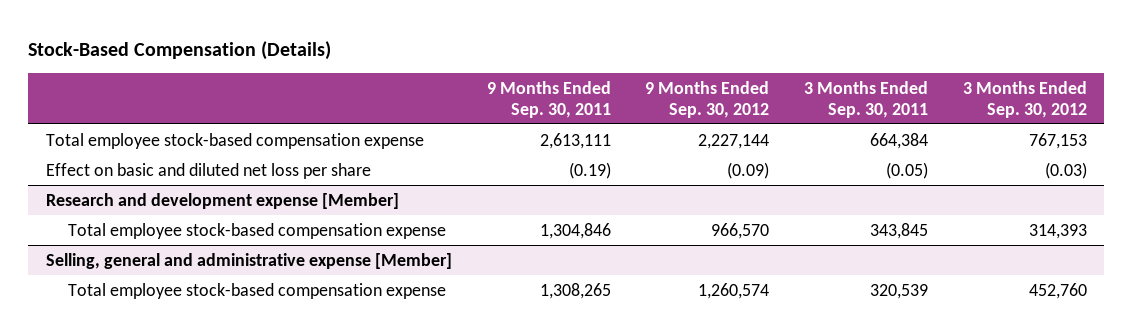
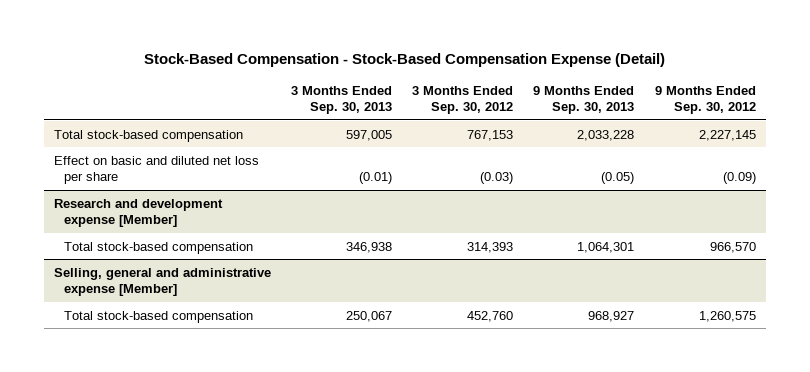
[28,40,332,60] Stock-Based Compensation (Details) -> [143,53,665,68] Stock-Based Compensation - Stock-Based Compensation Expense (Detail)
[486,80,611,118] 9 Months Ended Sep. 30, 2011 -> none
[804,80,929,118] 3 Months Ended Sep. 30, 2011 -> none
none -> [291,85,393,114] 3 Months Ended Sep. 30, 2013
none -> [533,85,635,114] 9 Months Ended Sep. 30, 2013
[45,132,424,149] Total employee stock-based compensation expense -> [54,129,244,142] Total stock-based compensation
[698,133,770,149] 2,227,144 -> [698,129,756,141] 2,227,145
[67,222,446,239] Total employee stock-based compensation expense -> [63,241,253,254] Total stock-based compensation
[67,282,446,299] Total employee stock-based compensation expense -> [63,310,253,323] Total stock-based compensation
[698,282,770,299] 1,260,574 -> [698,310,756,322] 1,260,575

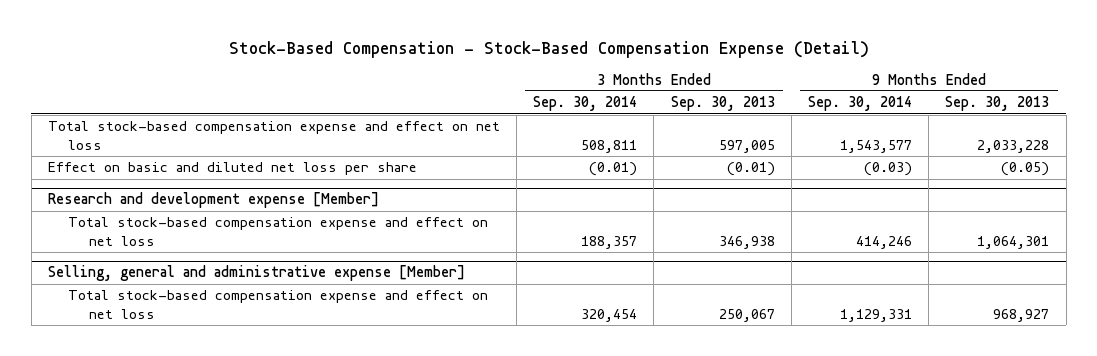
[412,85,514,114] 3 Months Ended Sep. 30, 2012 -> none
[654,85,756,114] 9 Months Ended Sep. 30, 2012 -> none
none -> [533,96,638,112] Sep. 30, 2014
none -> [807,96,912,112] Sep. 30, 2014
[54,129,244,142] Total stock-based compensation -> [47,121,500,150] Total stock-based compensation expense and effect on net loss
[63,241,253,254] Total stock-based compensation -> [68,217,489,246] Total stock-based compensation expense and effect on net loss
[63,310,253,323] Total stock-based compensation -> [68,290,489,319] Total stock-based compensation expense and effect on net loss

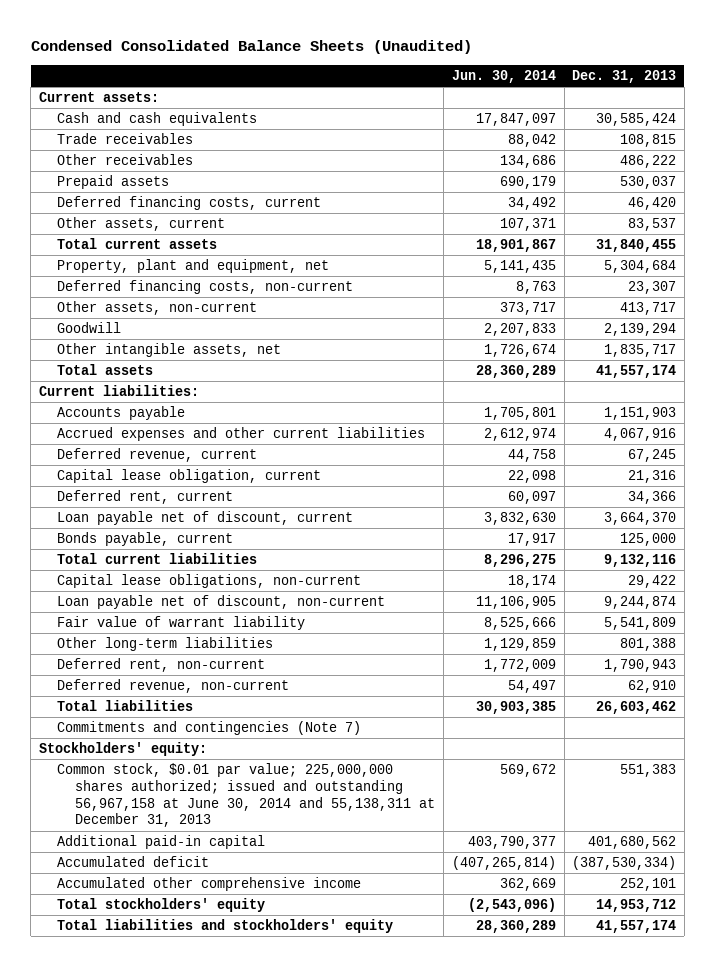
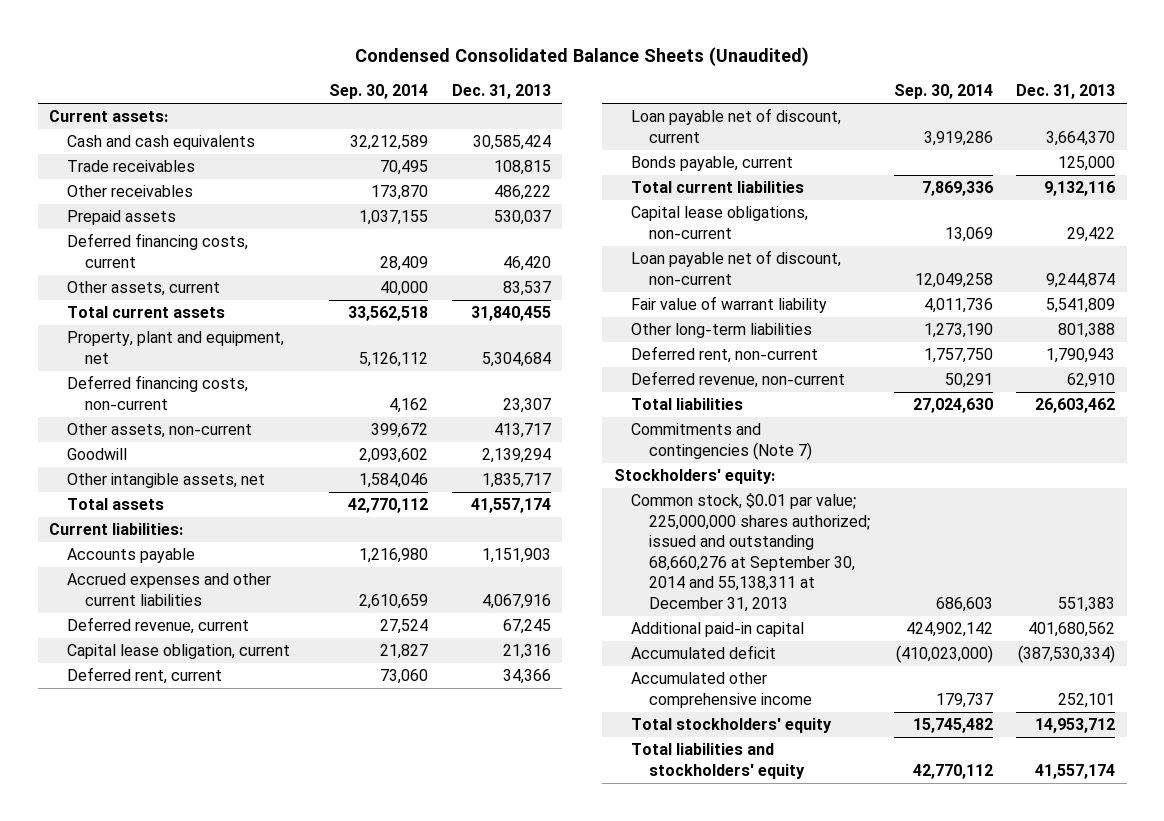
[451,69,556,83] Jun. 30, 2014 -> none
none -> [329,84,429,100] Sep. 30, 2014
[57,763,436,828] Common stock, $0.01 par value; 225,000,000 shares authorized; issued and outstanding 56,967,158 at June 30, 2014 and 55,138,311 at December 31, 2013 -> [631,493,871,612] Common stock, $0.01 par value; 225,000,000 shares authorized; issued and outstanding 68,660,276 at September 30, 2014 and 55,138,311 at December 31, 2013

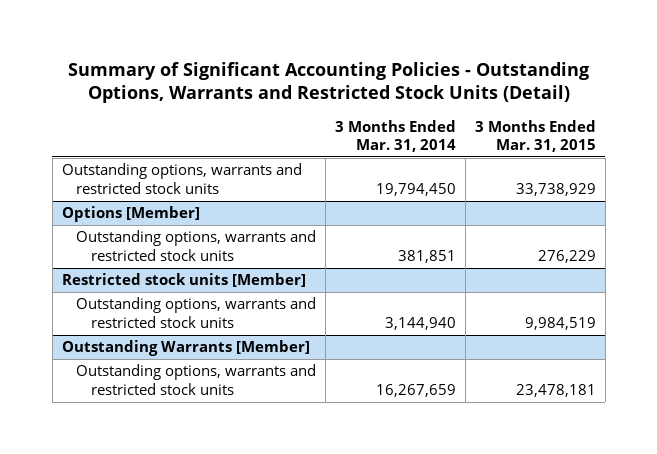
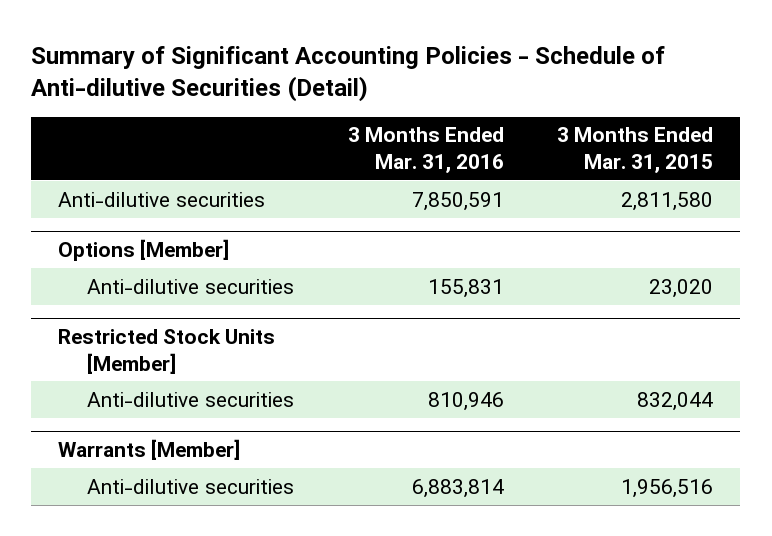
[67,61,589,104] Summary of Significant Accounting Policies - Outstanding Options, Warrants and Restricted Stock Units (Detail) -> [31,45,666,102] Summary of Significant Accounting Policies - Schedule of Anti-dilutive Securities (Detail)
[335,119,457,153] 3 Months Ended Mar. 31, 2014 -> none
none -> [347,127,504,173] 3 Months Ended Mar. 31, 2016
[61,163,302,194] Outstanding options, warrants and restricted stock units -> none
none -> [58,191,266,207] Anti-dilutive securities
[76,230,317,261] Outstanding options, warrants and restricted stock units -> none
[76,297,317,328] Outstanding options, warrants and restricted stock units -> none
[76,364,317,395] Outstanding options, warrants and restricted stock units -> none
none -> [87,278,295,294] Anti-dilutive securities
[61,273,306,288] Restricted stock units [Member] -> [58,328,276,374] Restricted Stock Units [Member]
none -> [87,391,295,407] Anti-dilutive securities
[61,340,310,357] Outstanding Warrants [Member] -> [58,438,241,460] Warrants [Member]
none -> [87,478,295,494] Anti-dilutive securities

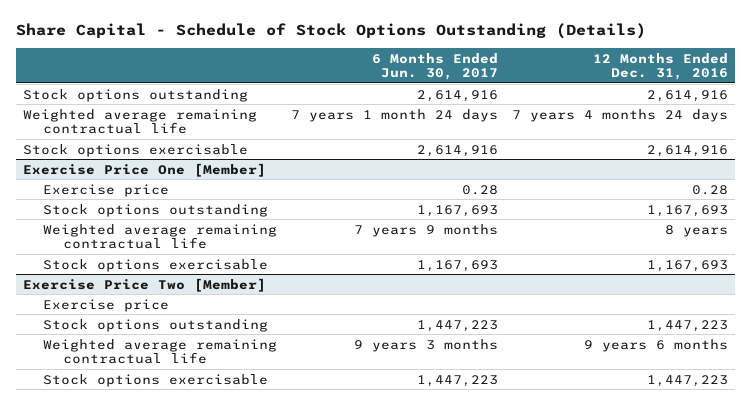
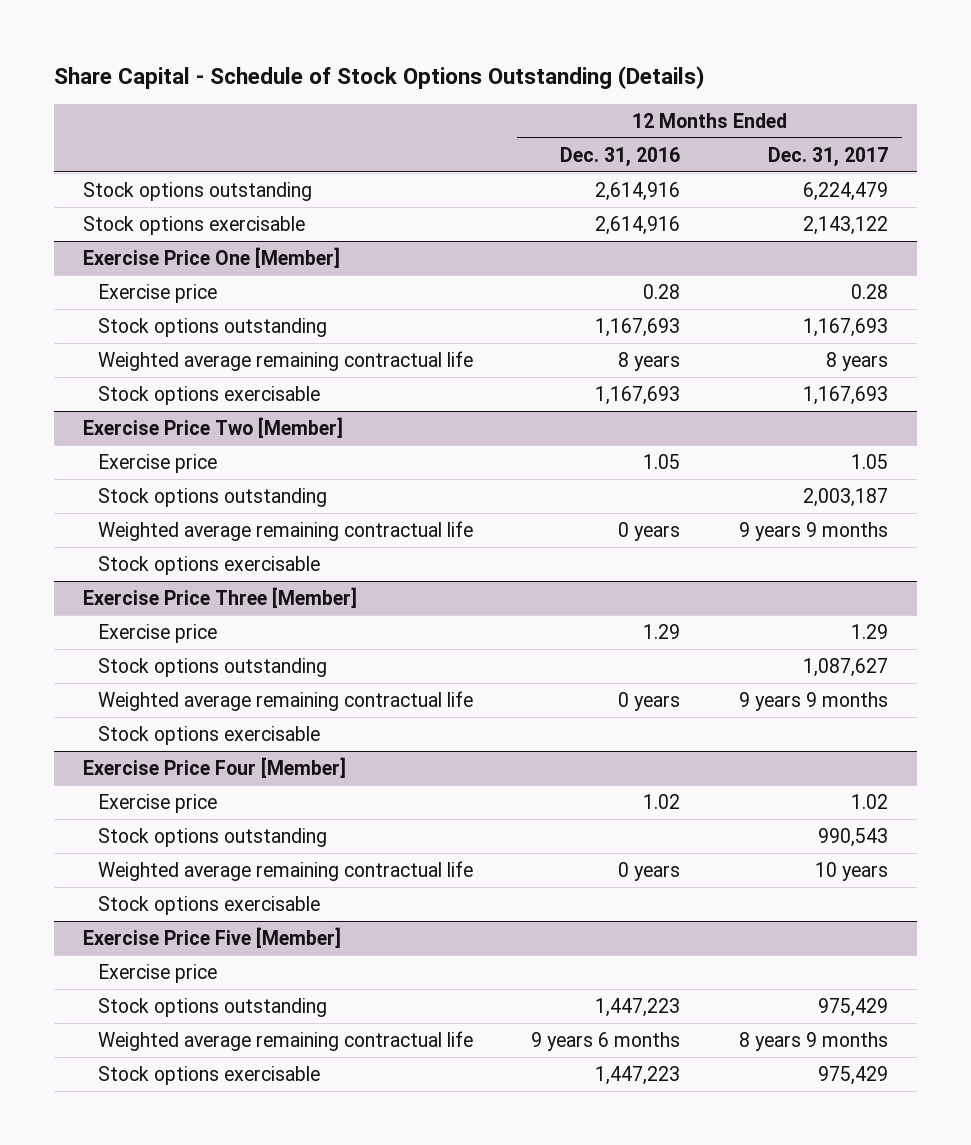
[371,52,498,81] 6 Months Ended Jun. 30, 2017 -> none
none -> [767,146,888,167] Dec. 31, 2017
[22,108,257,135] Weighted average remaining contractual life -> none
none -> [97,453,217,473] Exercise price
none -> [97,487,327,507] Stock options outstanding
none -> [97,520,473,541] Weighted average remaining contractual life
none -> [97,555,320,575] Stock options exercisable
none -> [82,586,357,608] Exercise Price Three [Member]
none -> [97,623,217,643] Exercise price
none -> [97,657,327,677] Stock options outstanding
none -> [97,690,473,711] Weighted average remaining contractual life
none -> [97,725,320,745] Stock options exercisable
none -> [82,756,346,778] Exercise Price Four [Member]
none -> [97,793,217,813] Exercise price
none -> [97,827,327,847] Stock options outstanding
none -> [97,860,473,881] Weighted average remaining contractual life
none -> [97,895,320,915] Stock options exercisable
none -> [82,926,341,948] Exercise Price Five [Member]

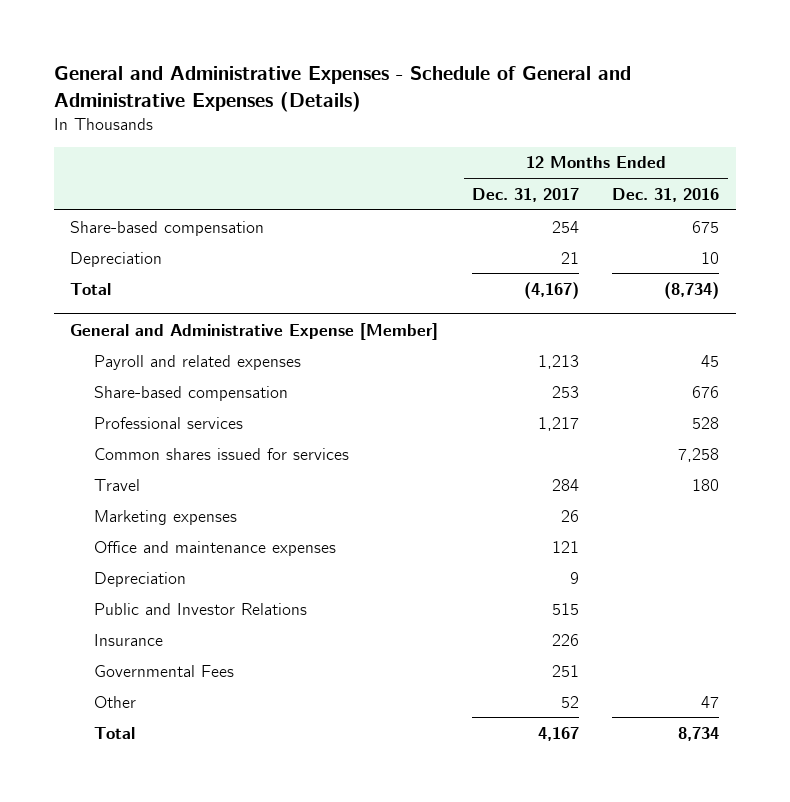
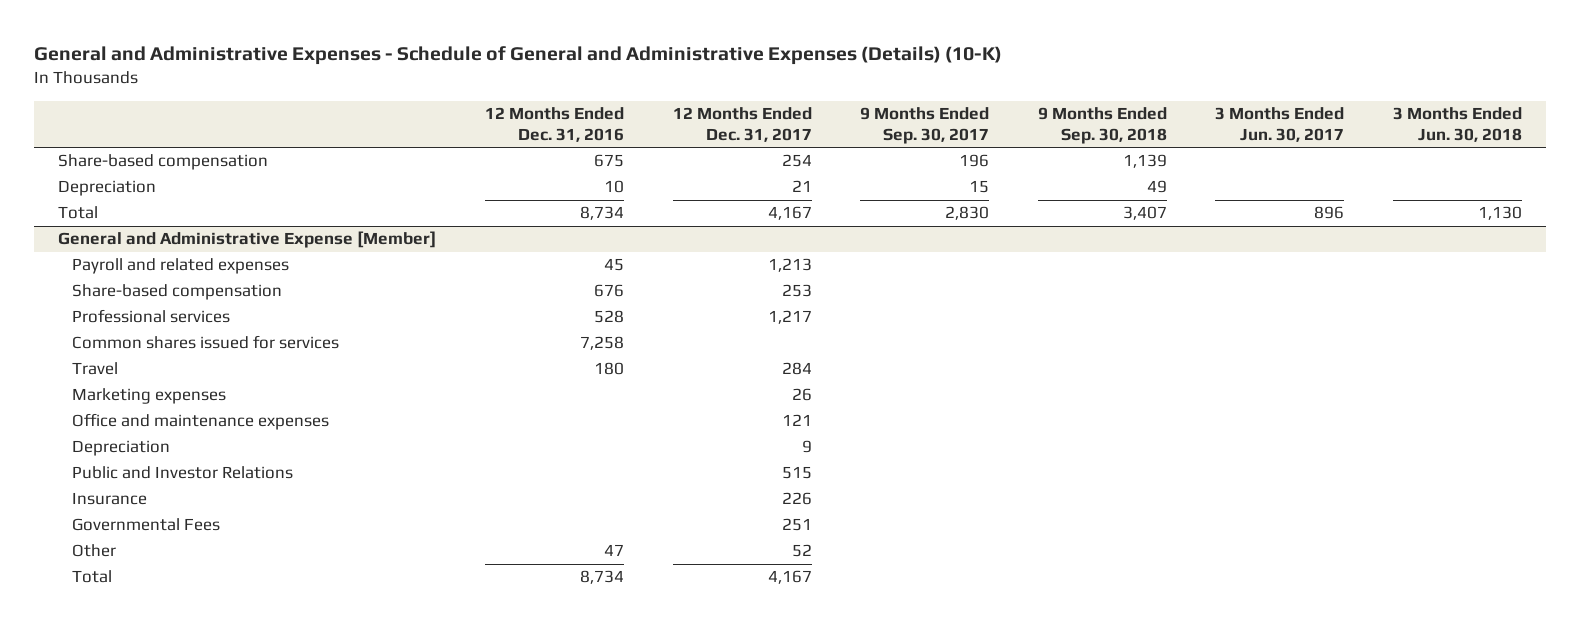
[53,66,631,112] General and Administrative Expenses - Schedule of General and Administrative Expenses (Details) -> [33,46,1002,66] General and Administrative Expenses - Schedule of General and Administrative Expenses (Details) (10-K)
none -> [860,106,990,145] 9 Months Ended Sep. 30, 2017
none -> [1037,106,1167,145] 9 Months Ended Sep. 30, 2018
none -> [1215,106,1345,143] 3 Months Ended Jun. 30, 2017
none -> [1392,106,1522,143] 3 Months Ended Jun. 30, 2018
[523,281,579,299] (4,167) -> [767,206,812,221] 4,167
[664,281,720,299] (8,734) -> [579,206,624,221] 8,734

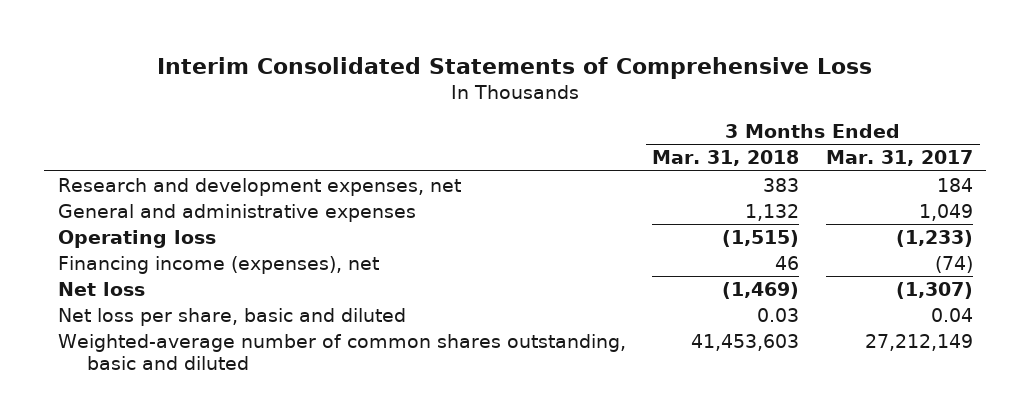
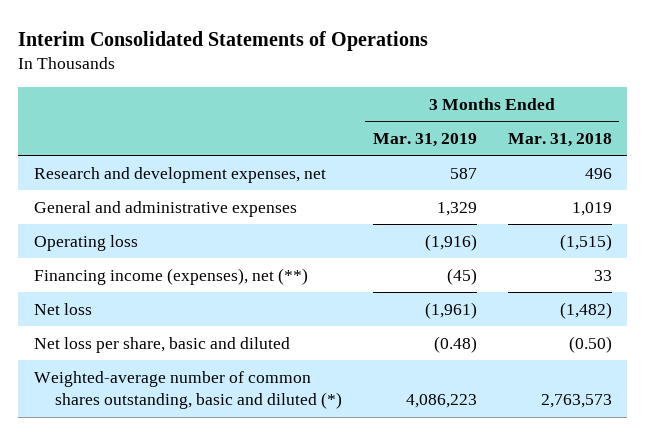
[157,56,873,79] Interim Consolidated Statements of Comprehensive Loss -> [18,30,429,51] Interim Consolidated Statements of Operations
[826,150,974,167] Mar. 31, 2017 -> none
none -> [372,132,477,147] Mar. 31, 2019
[763,178,800,193] 383 -> [584,167,612,179] 496
[745,204,800,222] 1,132 -> [571,201,612,216] 1,019
[57,256,379,275] Financing income (expenses), net -> [33,267,308,285] Financing income (expenses), net (**)
[775,256,800,271] 46 -> [593,269,612,281] 33
[722,282,800,300] (1,469) -> [559,301,612,319] (1,482)
[757,308,800,323] 0.03 -> [568,335,612,353] (0.50)
[57,334,626,370] Weighted-average number of common shares outstanding, basic and diluted -> [33,370,342,410] Weighted-average number of common shares outstanding, basic and diluted (*)
[691,334,800,352] 41,453,603 -> [540,394,612,409] 2,763,573

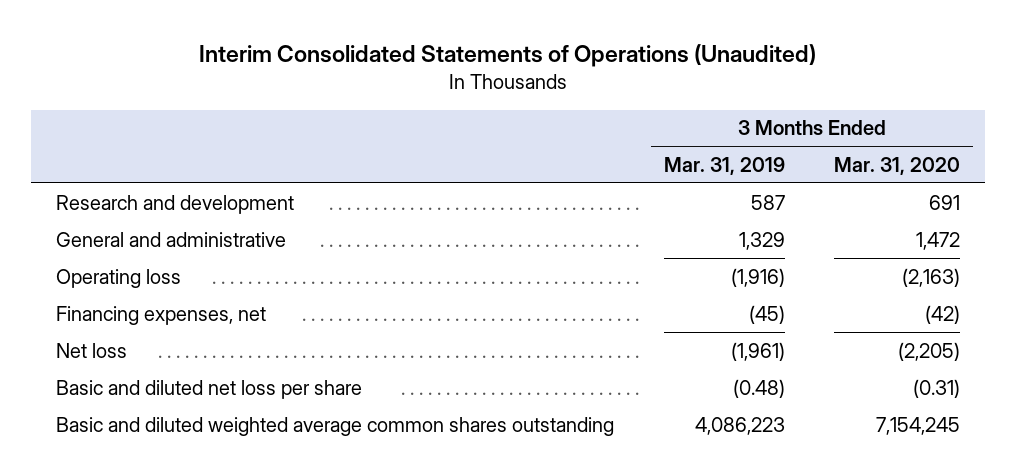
[18,30,429,51] Interim Consolidated Statements of Operations -> [199,44,817,68] Interim Consolidated Statements of Operations (Unaudited)
[507,132,612,147] Mar. 31, 2018 -> none
none -> [834,156,961,175] Mar. 31, 2020
[33,166,326,183] Research and development expenses, net -> [55,194,294,214] Research and development
[33,200,297,217] General and administrative expenses -> [55,231,286,247] General and administrative
[33,267,308,285] Financing income (expenses), net (**) -> [55,305,266,325] Financing expenses, net
[33,336,290,353] Net loss per share, basic and diluted -> [55,379,362,399] Basic and diluted net loss per share
[33,370,342,410] Weighted-average number of common shares outstanding, basic and diluted (*) -> [55,416,614,436] Basic and diluted weighted average common shares outstanding

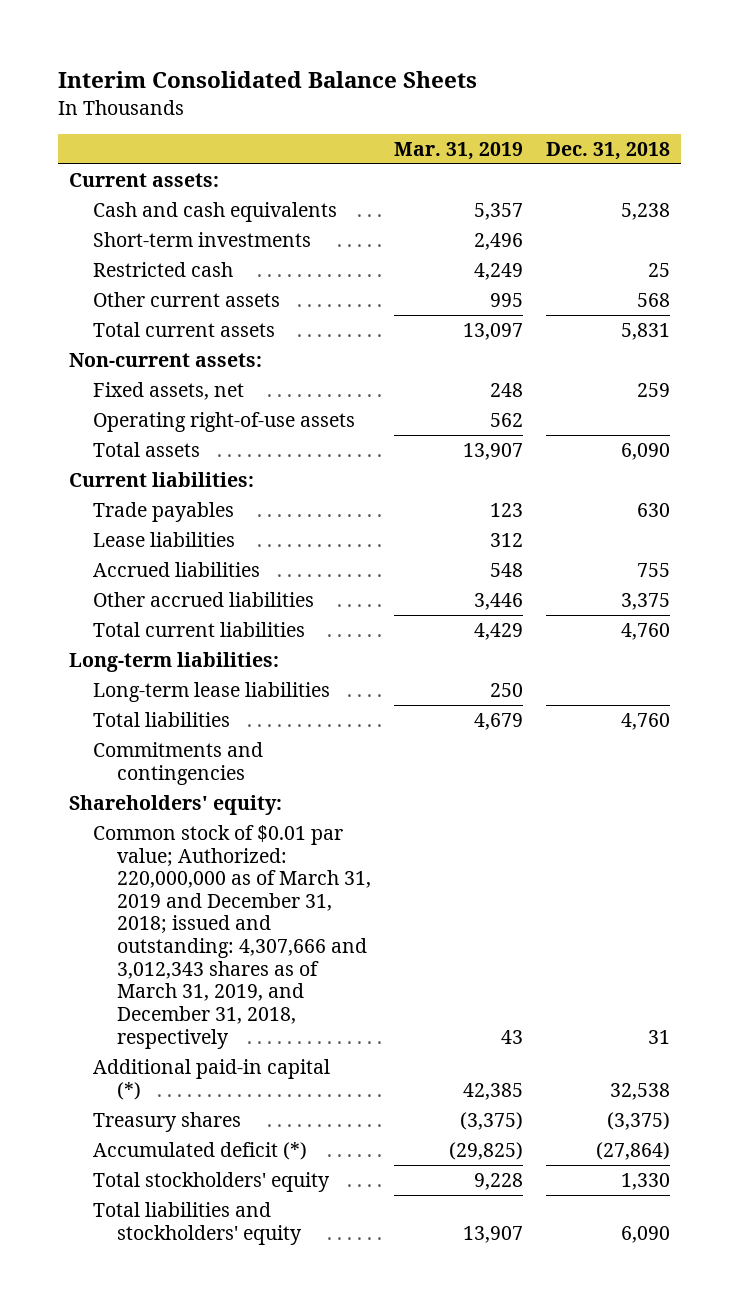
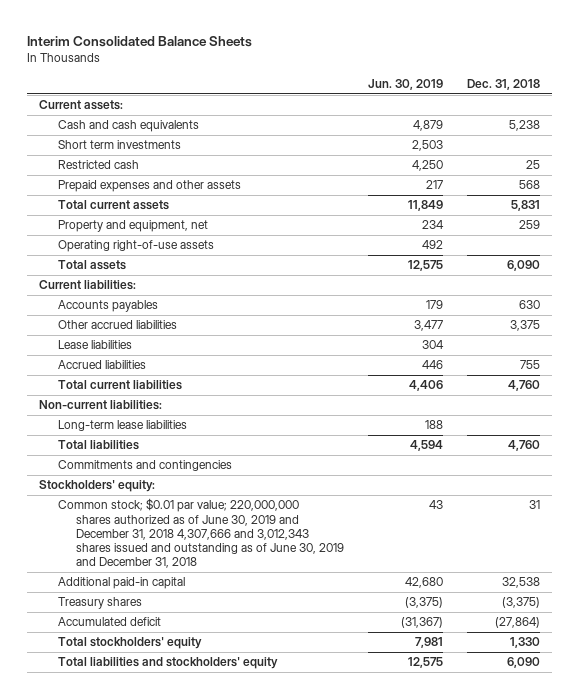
[393,141,523,160] Mar. 31, 2019 -> none
none -> [368,79,444,91] Jun. 30, 2019
[93,231,312,247] Short-term investments -> [57,140,181,150] Short term investments
[93,291,281,307] Other current assets -> [57,180,241,193] Prepaid expenses and other assets
[69,352,263,367] Non-current assets: -> none
[93,381,245,400] Fixed assets, net -> [57,220,208,233] Property and equipment, net
[93,501,235,522] Trade payables -> [57,300,158,313] Accounts payables
[93,591,315,607] Other accrued liabilities -> [57,320,177,330] Other accrued liabilities
[69,651,280,672] Long-term liabilities: -> [39,400,163,411] Non-current liabilities:
[69,794,283,815] Shareholders' equity: -> [39,480,156,493] Stockholders' equity:
[93,824,372,1049] Common stock of $0.01 par value; Authorized: 220,000,000 as of March 31, 2019 and December 31, 2018; issued and outstanding: 4,307,666 and 3,012,343 shares as of March 31, 2019, and December 31, 2018, respectively -> [57,498,345,569] Common stock; $0.01 par value; 220,000,000 shares authorized as of June 30, 2019 and December 31, 2018 4,307,666 and 3,012,343 shares issued and outstanding as of June 30, 2019 and December 31, 2018
[93,1058,331,1100] Additional paid-in capital (*) -> [57,577,185,590] Additional paid-in capital
[93,1141,308,1160] Accumulated deficit (*) -> [57,617,161,627] Accumulated deficit

